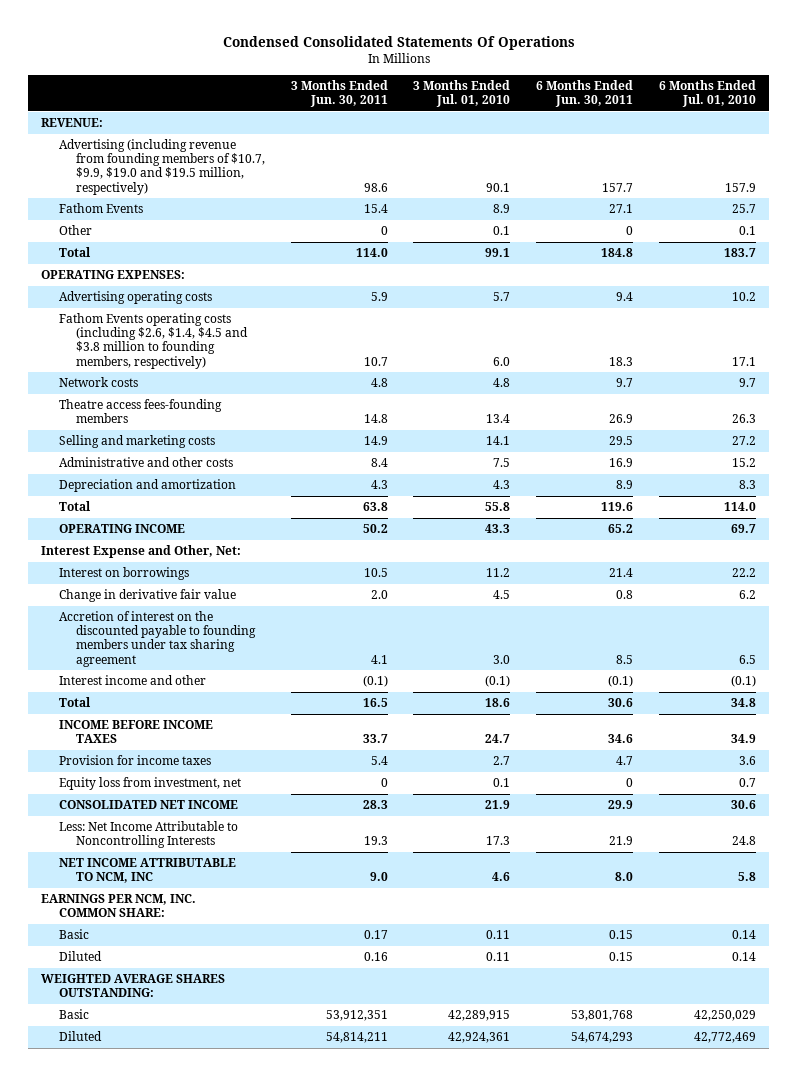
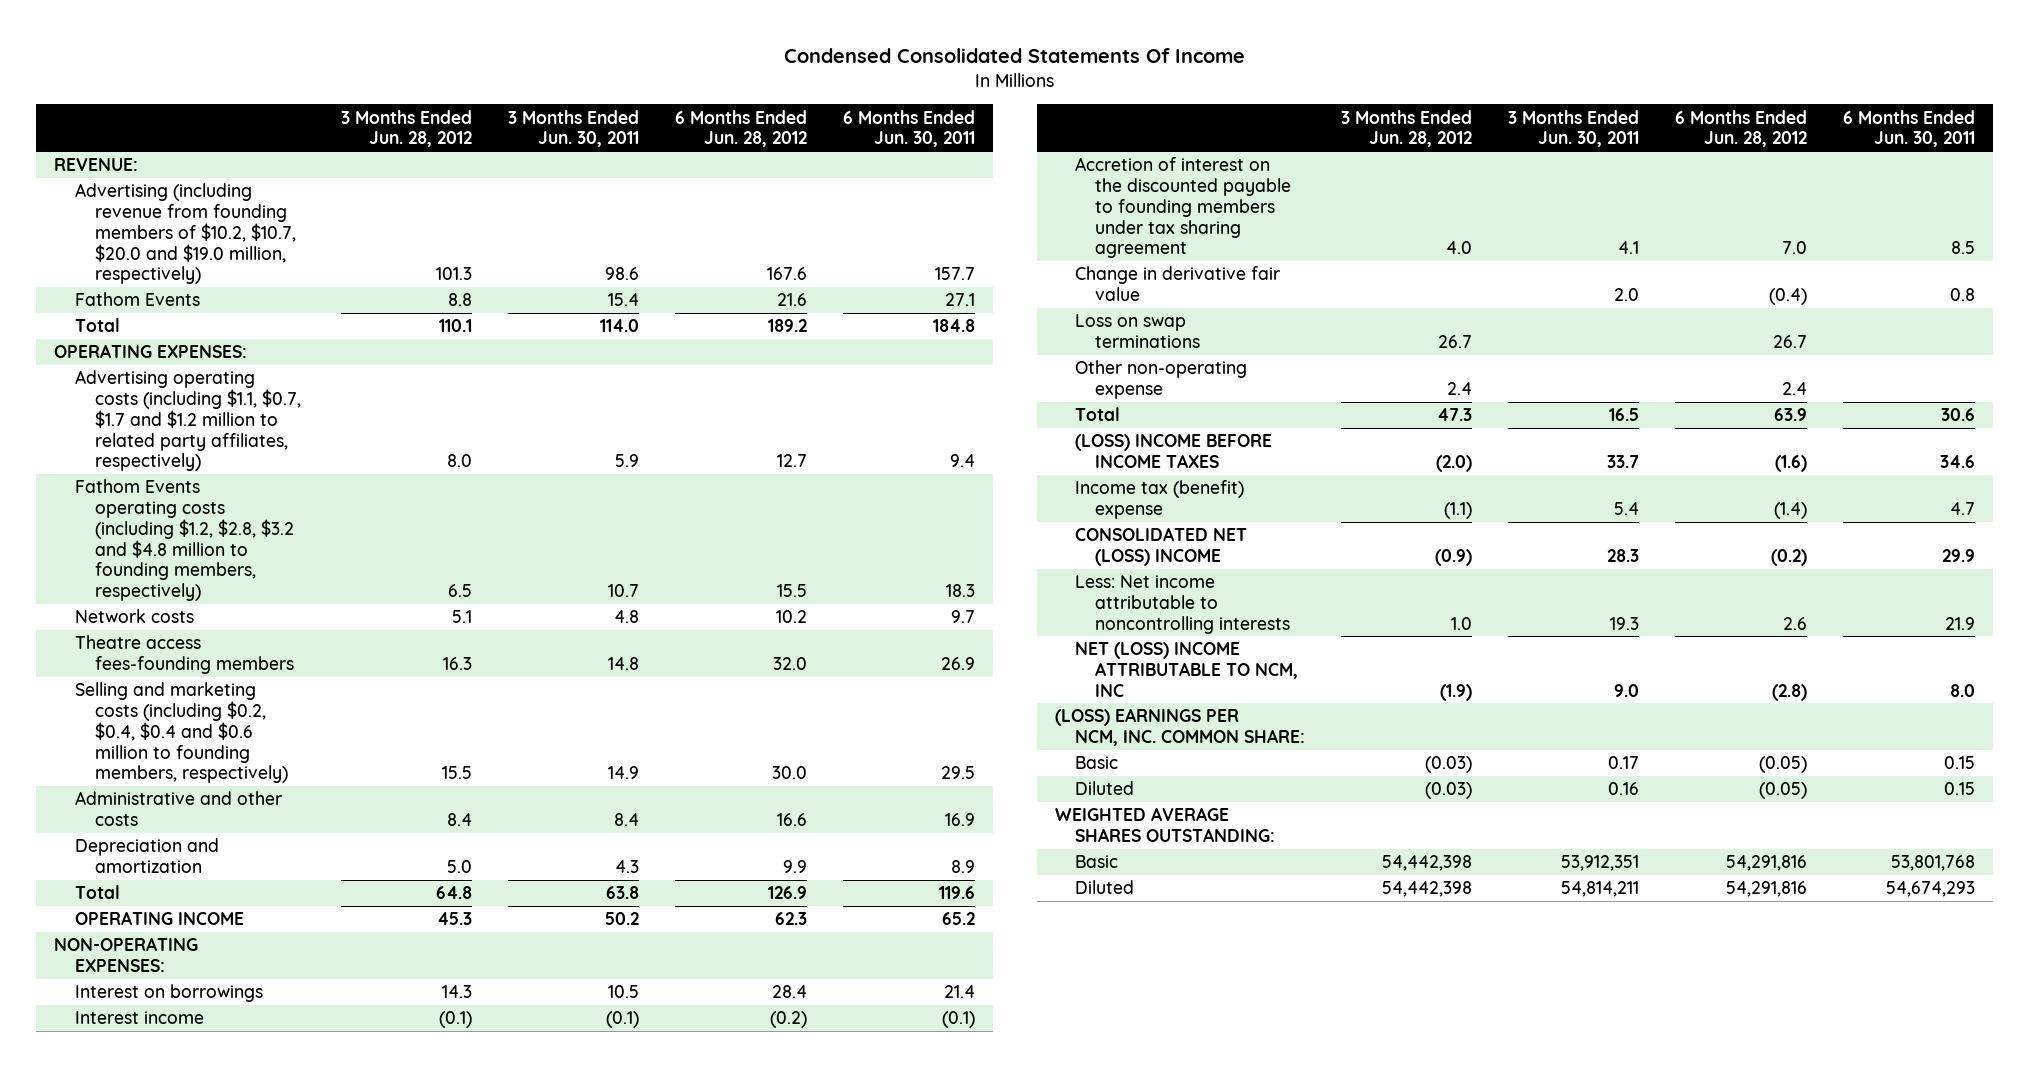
[222,35,575,50] Condensed Consolidated Statements Of Operations -> [783,48,1245,64] Condensed Consolidated Statements Of Income
[413,79,511,107] 3 Months Ended Jul. 01, 2010 -> none
[659,79,757,107] 6 Months Ended Jul. 01, 2010 -> none
none -> [340,109,472,148] 3 Months Ended Jun. 28, 2012
none -> [674,109,807,148] 6 Months Ended Jun. 28, 2012
[58,139,265,195] Advertising (including revenue from founding members of $10.7, $9.9, $19.0 and $19.5 million, respectively) -> [74,183,296,285] Advertising (including revenue from founding members of $10.2, $10.7, $20.0 and $19.0 million, respectively)
[58,225,92,236] Other -> none
[58,291,212,305] Advertising operating costs -> [74,370,301,472] Advertising operating costs (including $1.1, $0.7, $1.7 and $1.2 million to related party affiliates, respectively)
[58,313,248,369] Fathom Events operating costs (including $2.6, $1.4, $4.5 and $3.8 million to founding members, respectively) -> [74,479,294,602] Fathom Events operating costs (including $1.2, $2.8, $3.2 and $4.8 million to founding members, respectively)
[58,435,215,449] Selling and marketing costs -> [74,682,288,784] Selling and marketing costs (including $0.2, $0.4, $0.4 and $0.6 million to founding members, respectively)
[41,545,242,559] Interest Expense and Other, Net: -> [54,937,199,972] NON-OPERATING EXPENSES:
none -> [74,1011,204,1025] Interest income
[58,675,206,686] Interest income and other -> none
[58,589,236,603] Change in derivative fair value -> [1074,266,1280,301] Change in derivative fair value
none -> [1074,314,1201,348] Loss on swap terminations
none -> [1074,360,1247,399] Other non-operating expense
[58,777,241,791] Equity loss from investment, net -> none
[58,720,213,744] INCOME BEFORE INCOME TAXES -> [1074,434,1272,468] (LOSS) INCOME BEFORE INCOME TAXES
[58,755,211,766] Provision for income taxes -> [1074,480,1244,519] Income tax (benefit) expense
[58,800,238,810] CONSOLIDATED NET INCOME -> [1074,527,1247,566] CONSOLIDATED NET (LOSS) INCOME
[58,821,238,849] Less: Net Income Attributable to Noncontrolling Interests -> [1074,575,1291,634] Less: Net income attributable to noncontrolling interests
[58,858,236,884] NET INCOME ATTRIBUTABLE TO NCM, INC -> [1074,642,1299,697] NET (LOSS) INCOME ATTRIBUTABLE TO NCM, INC
[41,894,197,918] EARNINGS PER NCM, INC. COMMON SHARE: -> [1054,708,1305,746] (LOSS) EARNINGS PER NCM, INC. COMMON SHARE:

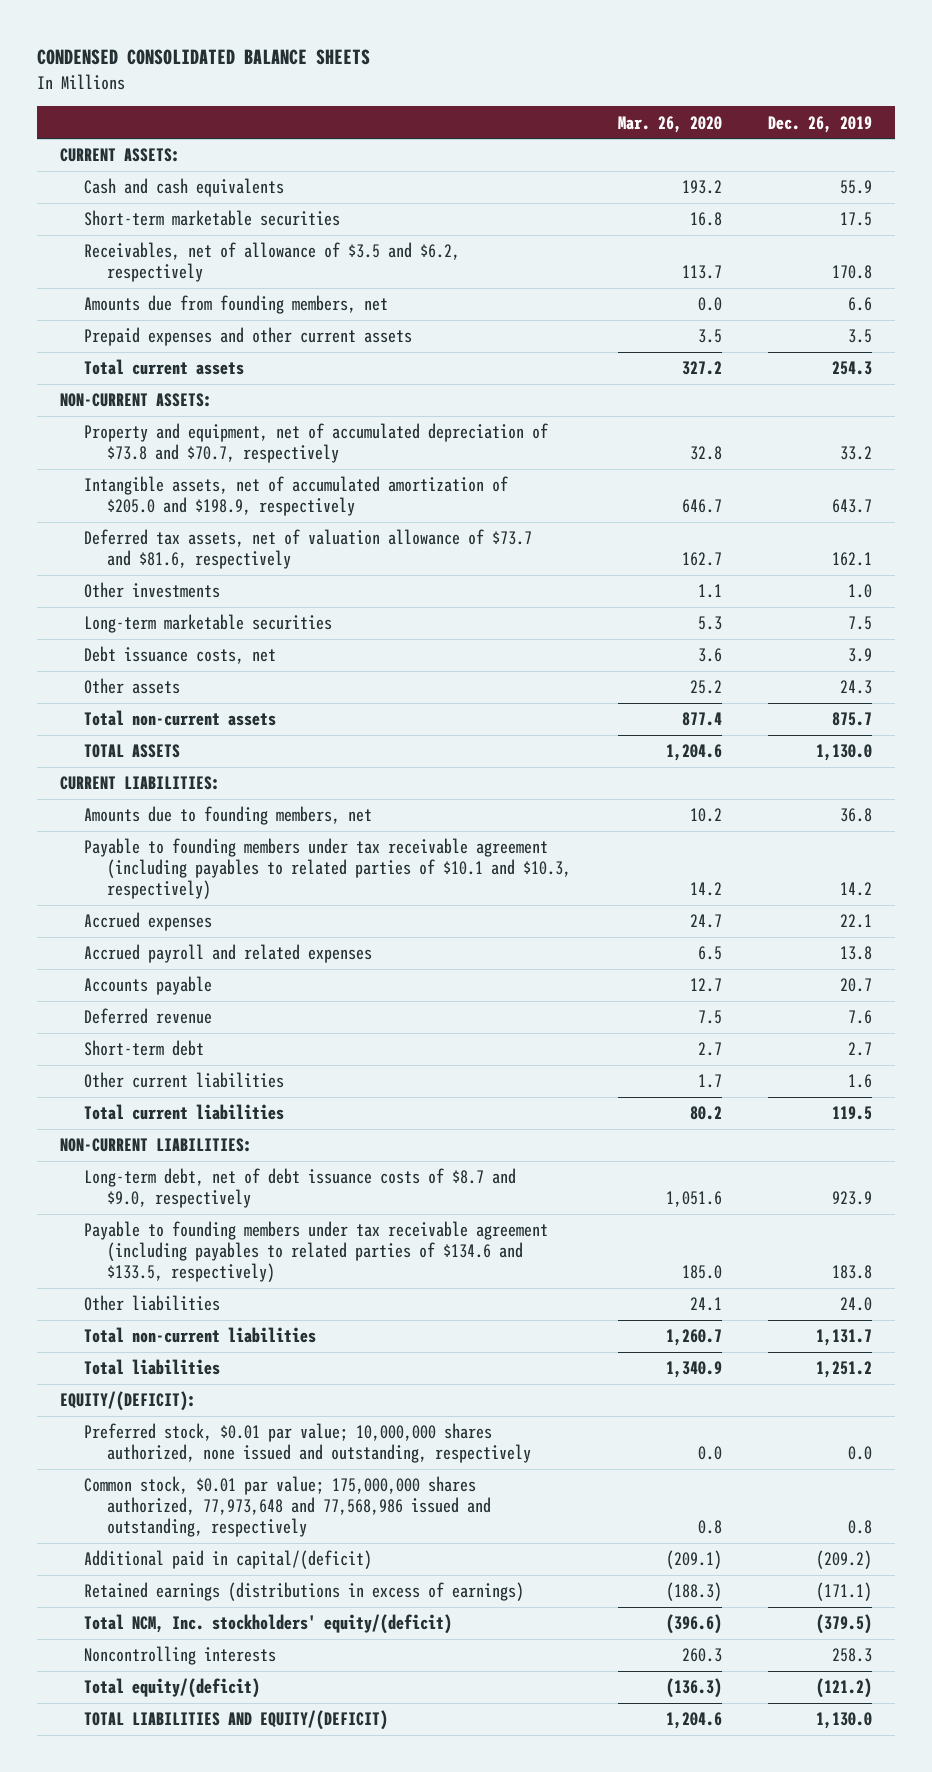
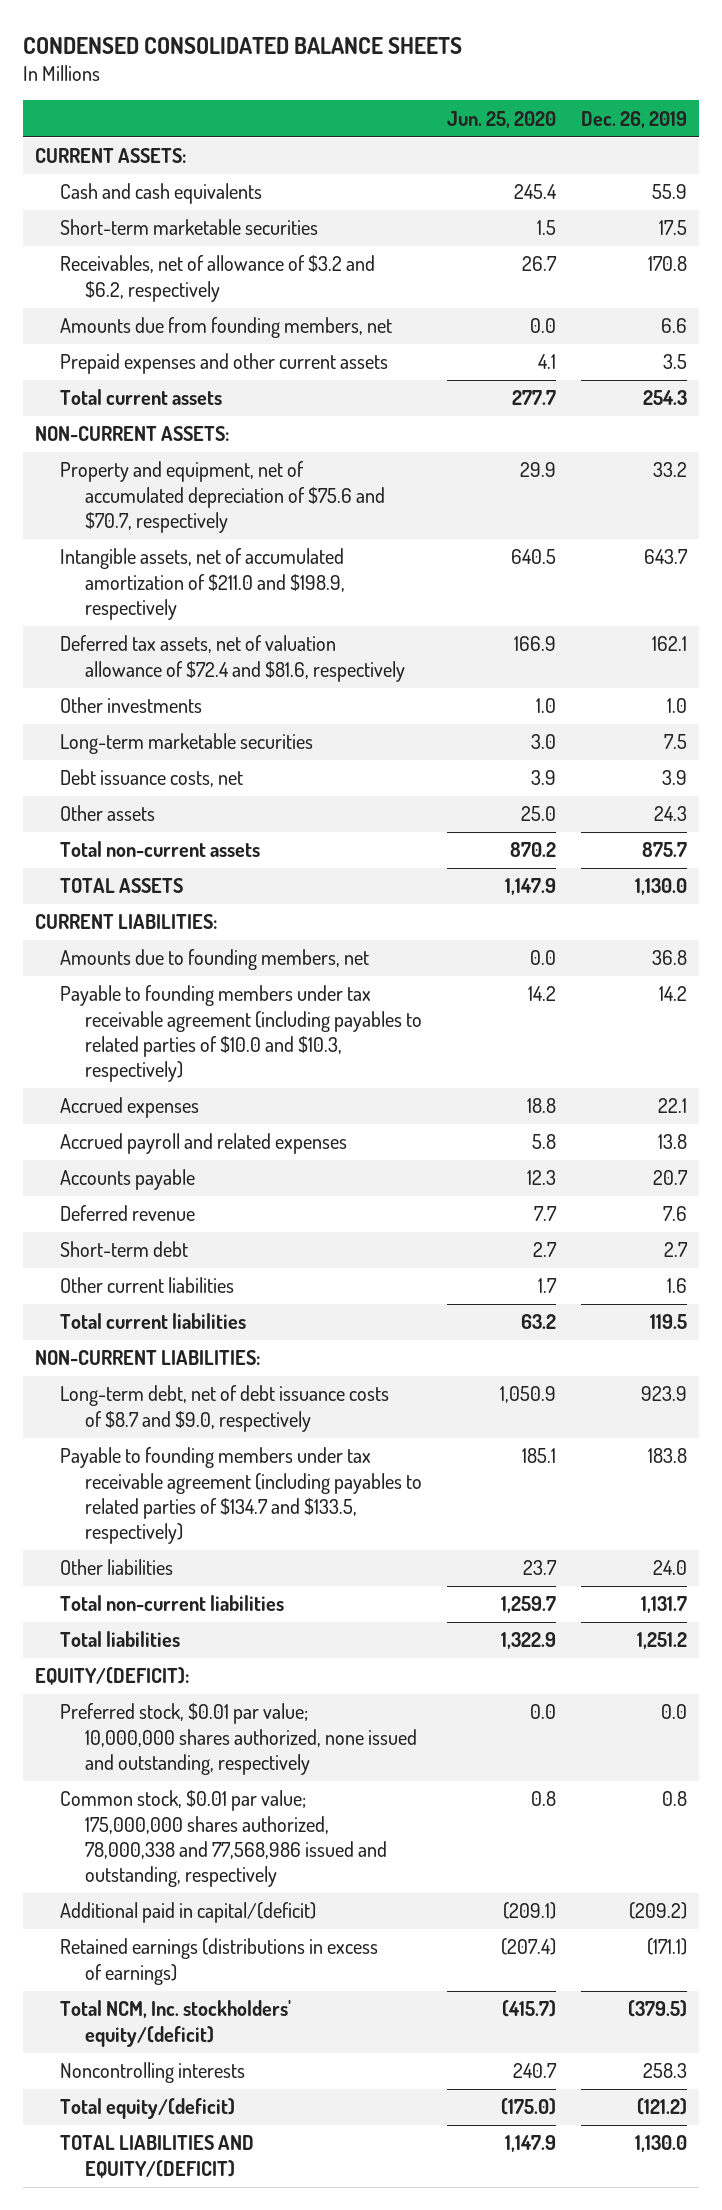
[617,115,722,133] Mar. 26, 2020 -> none
none -> [446,110,556,128] Jun. 25, 2020
[83,242,460,283] Receivables, net of allowance of $3.5 and $6.2, respectively -> [59,255,375,302] Receivables, net of allowance of $3.2 and $6.2, respectively
[83,423,548,464] Property and equipment, net of accumulated depreciation of $73.8 and $70.7, respectively -> [59,461,385,533] Property and equipment, net of accumulated depreciation of $75.6 and $70.7, respectively
[83,476,508,517] Intangible assets, net of accumulated amortization of $205.0 and $198.9, respectively -> [59,548,345,620] Intangible assets, net of accumulated amortization of $211.0 and $198.9, respectively
[83,529,532,570] Deferred tax assets, net of valuation allowance of $73.7 and $81.6, respectively -> [59,635,405,682] Deferred tax assets, net of valuation allowance of $72.4 and $81.6, respectively
[83,838,572,900] Payable to founding members under tax receivable agreement (including payables to related parties of $10.1 and $10.3, respectively) -> [59,985,422,1083] Payable to founding members under tax receivable agreement (including payables to related parties of $10.0 and $10.3, respectively)
[83,1221,548,1283] Payable to founding members under tax receivable agreement (including payables to related parties of $134.6 and $133.5, respectively) -> [59,1447,422,1545] Payable to founding members under tax receivable agreement (including payables to related parties of $134.7 and $133.5, respectively)
[83,1476,492,1538] Common stock, $0.01 par value; 175,000,000 shares authorized, 77,973,648 and 77,568,986 issued and outstanding, respectively -> [59,1790,387,1888] Common stock, $0.01 par value; 175,000,000 shares authorized, 78,000,338 and 77,568,986 issued and outstanding, respectively

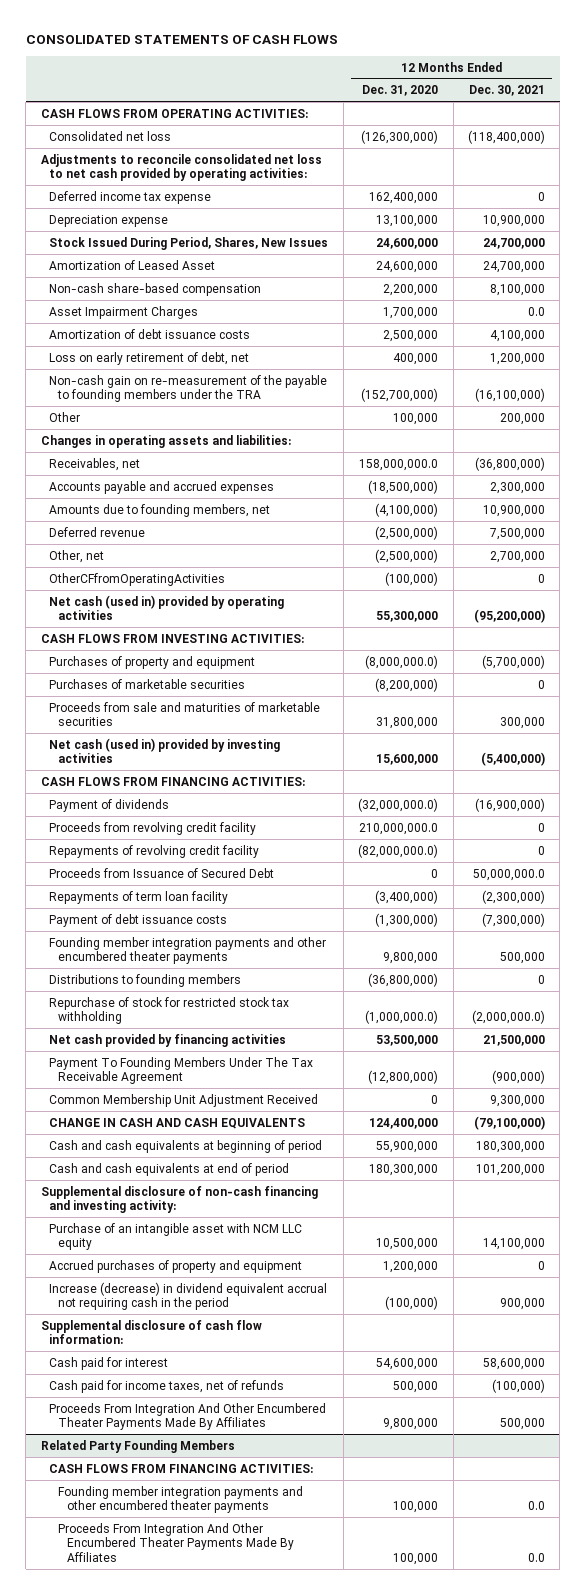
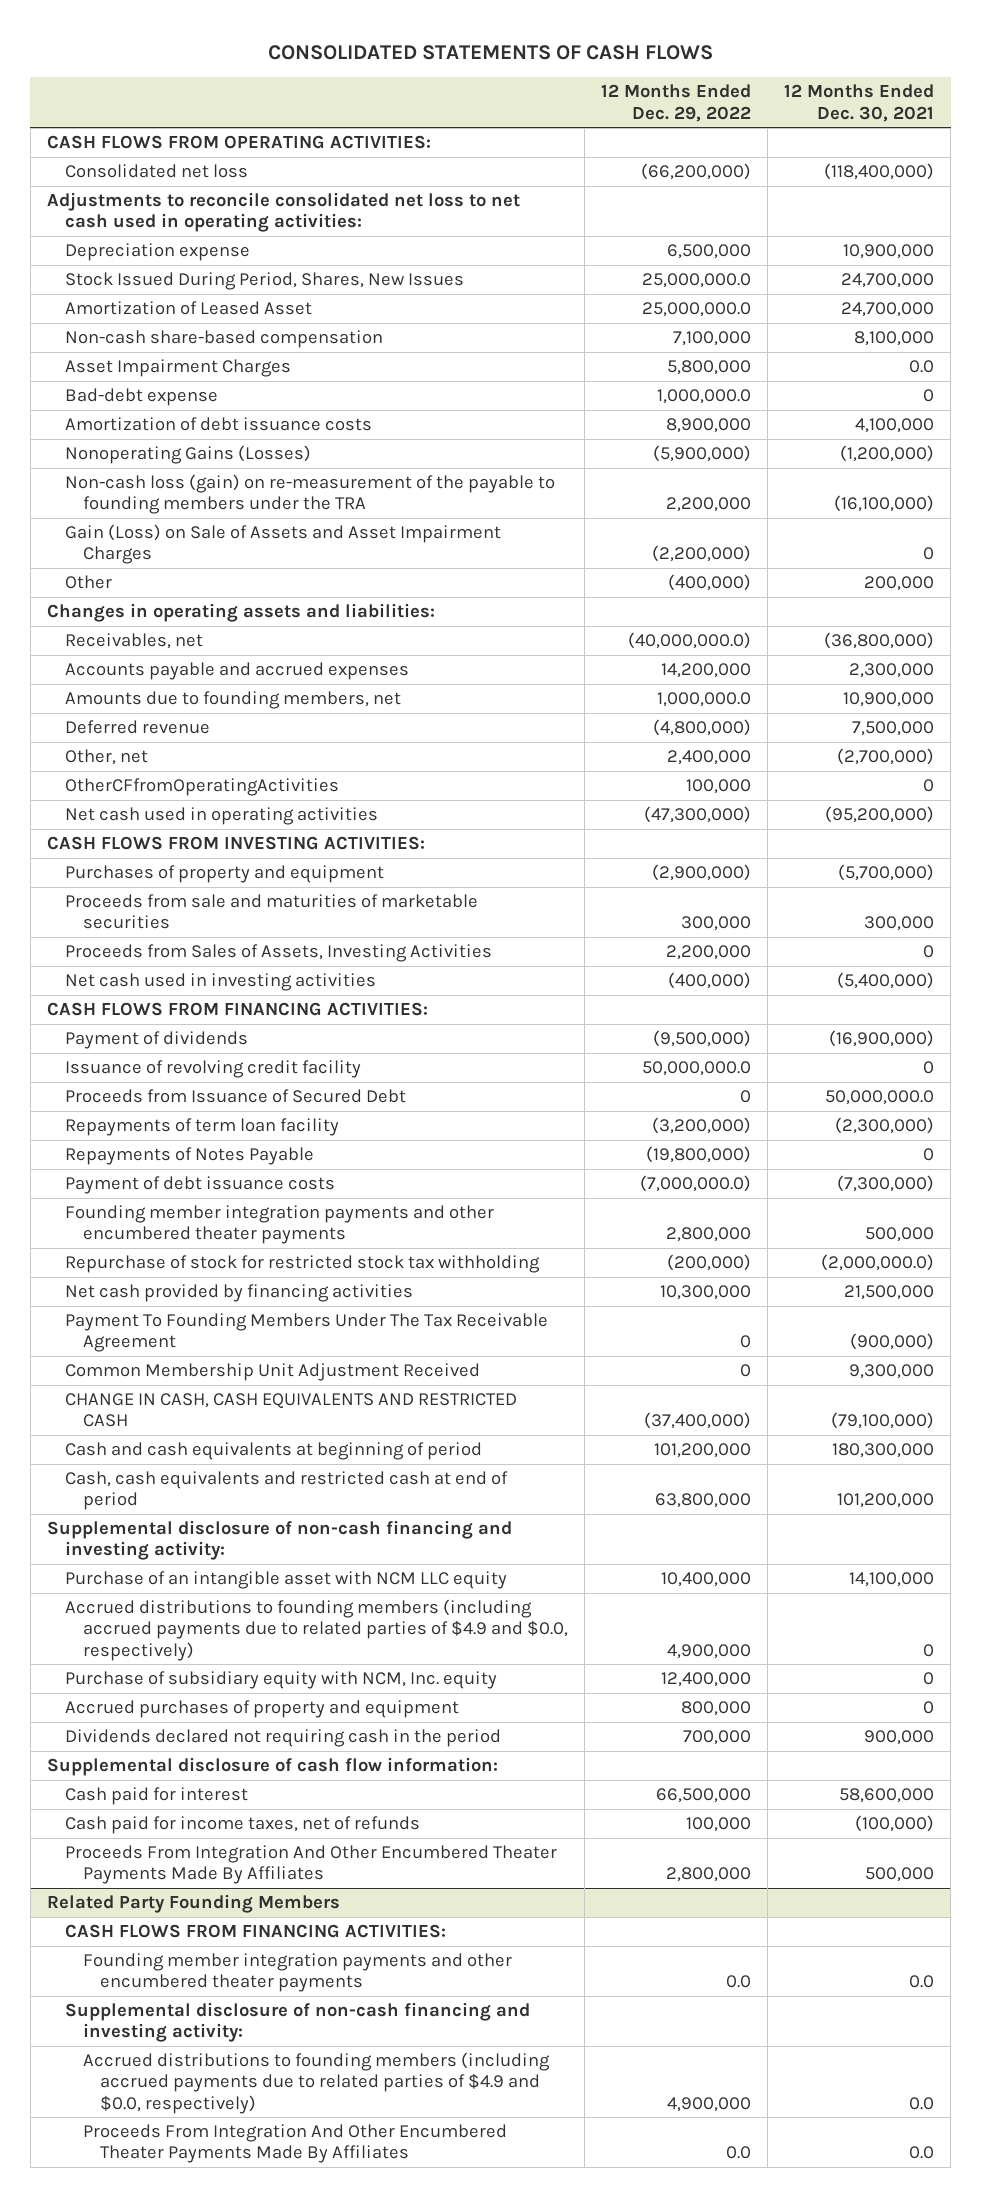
[362,85,439,97] Dec. 31, 2020 -> none
none -> [600,84,751,122] 12 Months Ended Dec. 29, 2022
[49,190,212,204] Deferred income tax expense -> none
[40,153,322,182] Adjustments to reconcile consolidated net loss to net cash provided by operating activities: -> [47,192,521,233] Adjustments to reconcile consolidated net loss to net cash used in operating activities:
none -> [64,388,218,407] Bad-debt expense
[49,351,250,365] Loss on early retirement of debt, net -> none
none -> [64,445,311,465] Nonoperating Gains (Losses)
[49,374,328,403] Non-cash gain on re-measurement of the payable to founding members under the TRA -> [64,474,555,515] Non-cash loss (gain) on re-measurement of the payable to founding members under the TRA
none -> [64,524,501,565] Gain (Loss) on Sale of Assets and Asset Impairment Charges
[489,550,545,563] 2,700,000 -> [837,748,935,766] (2,700,000)
[49,594,285,621] Net cash (used in) provided by operating activities -> [64,807,378,826] Net cash used in operating activities
[49,678,246,689] Purchases of marketable securities -> none
none -> [64,944,492,963] Proceeds from Sales of Assets, Investing Activities
[49,737,281,764] Net cash (used in) provided by investing activities -> [64,973,376,992] Net cash used in investing activities
[49,844,260,858] Repayments of revolving credit facility -> none
[49,821,257,835] Proceeds from revolving credit facility -> [64,1060,361,1079] Issuance of revolving credit facility
none -> [64,1147,314,1166] Repayments of Notes Payable
[49,973,242,987] Distributions to founding members -> none
[49,1117,306,1129] CHANGE IN CASH AND CASH EQUIVALENTS -> [64,1393,517,1428] CHANGE IN CASH, CASH EQUIVALENTS AND RESTRICTED CASH
[49,1162,290,1176] Cash and cash equivalents at end of period -> [64,1471,508,1511] Cash, cash equivalents and restricted cash at end of period
none -> [64,1599,568,1661] Accrued distributions to founding members (including accrued payments due to related parties of $4.9 and $0.0, respectively)
none -> [64,1671,497,1690] Purchase of subsidiary equity with NCM, Inc. equity
[49,1281,328,1311] Increase (decrease) in dividend equivalent accrual not requiring cash in the period -> [64,1729,501,1748] Dividends declared not requiring cash in the period
none -> [64,2002,530,2043] Supplemental disclosure of non-cash financing and investing activity:
none -> [82,2052,550,2114] Accrued distributions to founding members (including accrued payments due to related parties of $4.9 and $0.0, respectively)

